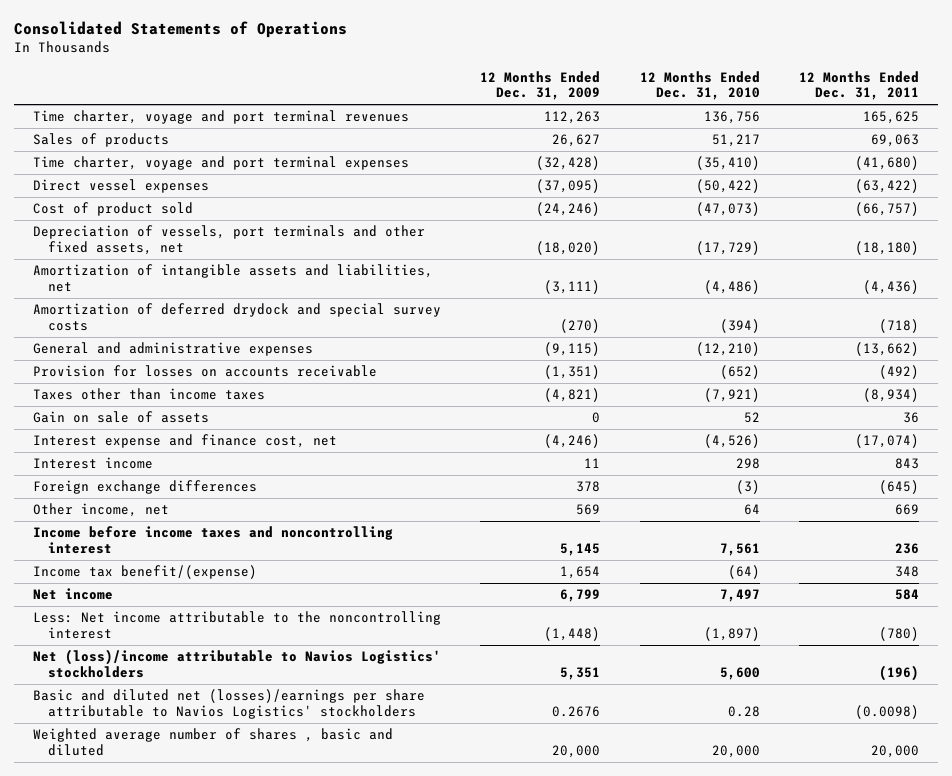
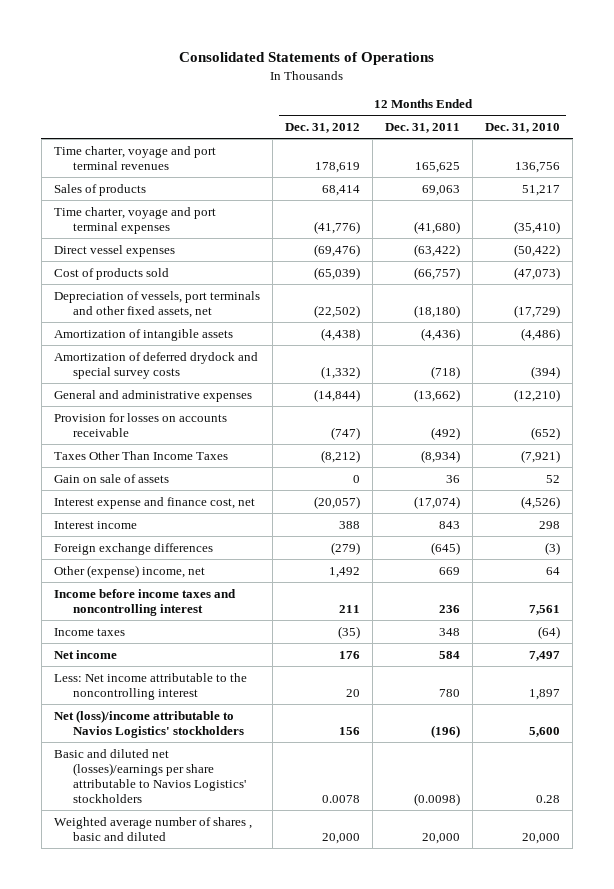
[480,70,601,101] 12 Months Ended Dec. 31, 2009 -> none
none -> [284,122,360,133] Dec. 31, 2012
[33,202,194,217] Cost of product sold -> [53,267,169,280] Cost of products sold
[33,264,434,292] Amortization of intangible assets and liabilities, net -> [53,328,233,341] Amortization of intangible assets
[33,388,266,401] Taxes other than income taxes -> [53,450,228,460] Taxes Other Than Income Taxes
[33,503,170,518] Other income, net -> [53,564,205,578] Other (expense) income, net
[33,565,258,580] Income tax benefit/(expense) -> [53,627,125,636] Income taxes
[703,626,760,641] (1,897) -> [529,688,561,700] 1,897
[878,626,919,641] (780) -> [439,688,461,697] 780

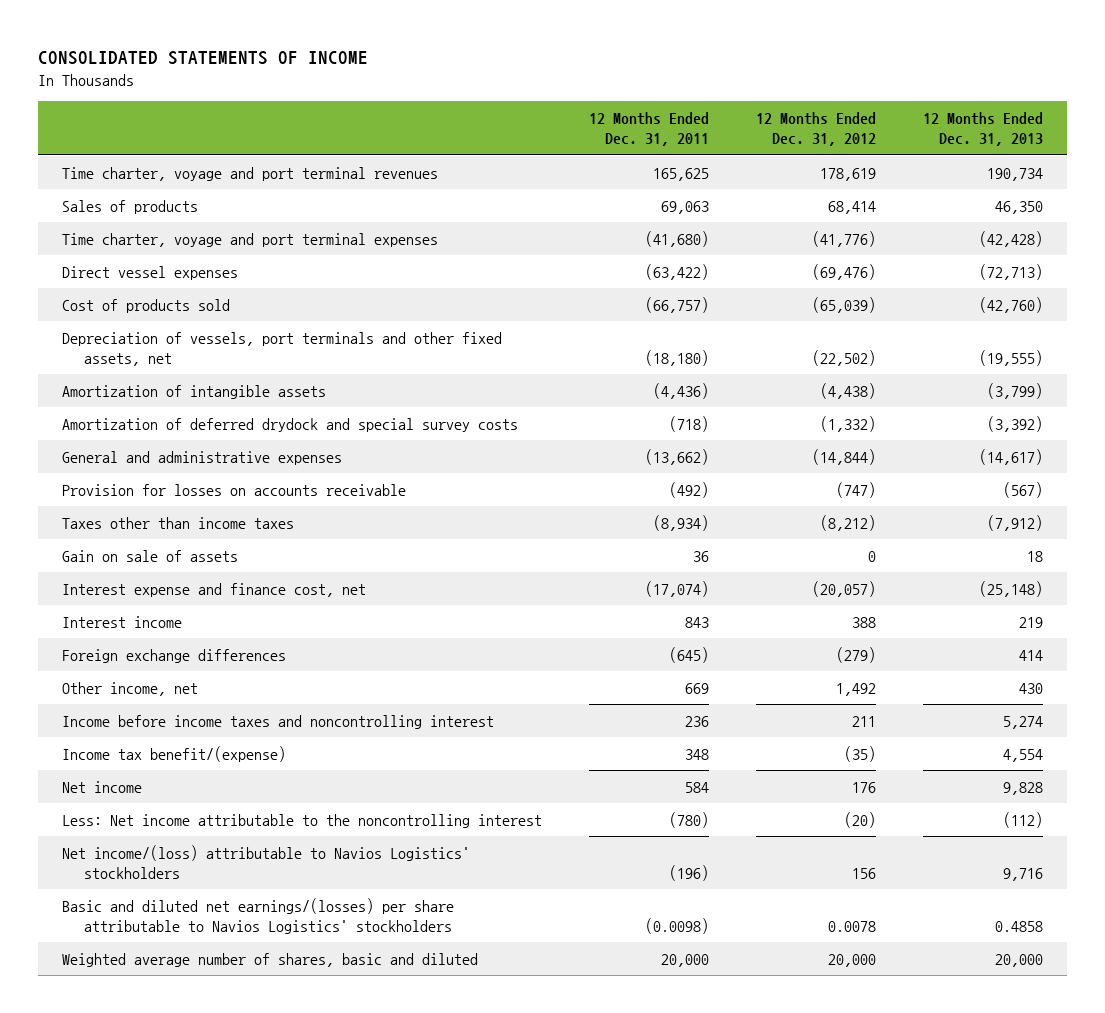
[179,51,435,65] Consolidated Statements of Operations -> [38,51,369,66] CONSOLIDATED STATEMENTS OF INCOME
[485,122,561,133] Dec. 31, 2010 -> none
none -> [923,111,1044,147] 12 Months Ended Dec. 31, 2013
[53,450,228,460] Taxes Other Than Income Taxes -> [61,516,294,529] Taxes other than income taxes
[53,564,205,578] Other (expense) income, net -> [61,681,198,696] Other income, net
[53,627,125,636] Income taxes -> [61,745,286,762] Income tax benefit/(expense)
[345,688,360,697] 20 -> [844,811,877,828] (20)
[439,688,461,697] 780 -> [668,811,709,828] (780)
[53,709,244,738] Net (loss)/income attributable to Navios Logistics' stockholders -> [61,844,470,880] Net income/(loss) attributable to Navios Logistics' stockholders
[53,748,246,804] Basic and diluted net (losses)/earnings per share attributable to Navios Logistics' stockholders -> [61,897,454,935] Basic and diluted net earnings/(losses) per share attributable to Navios Logistics' stockholders
[53,816,252,841] Weighted average number of shares , basic and diluted -> [61,952,478,967] Weighted average number of shares, basic and diluted

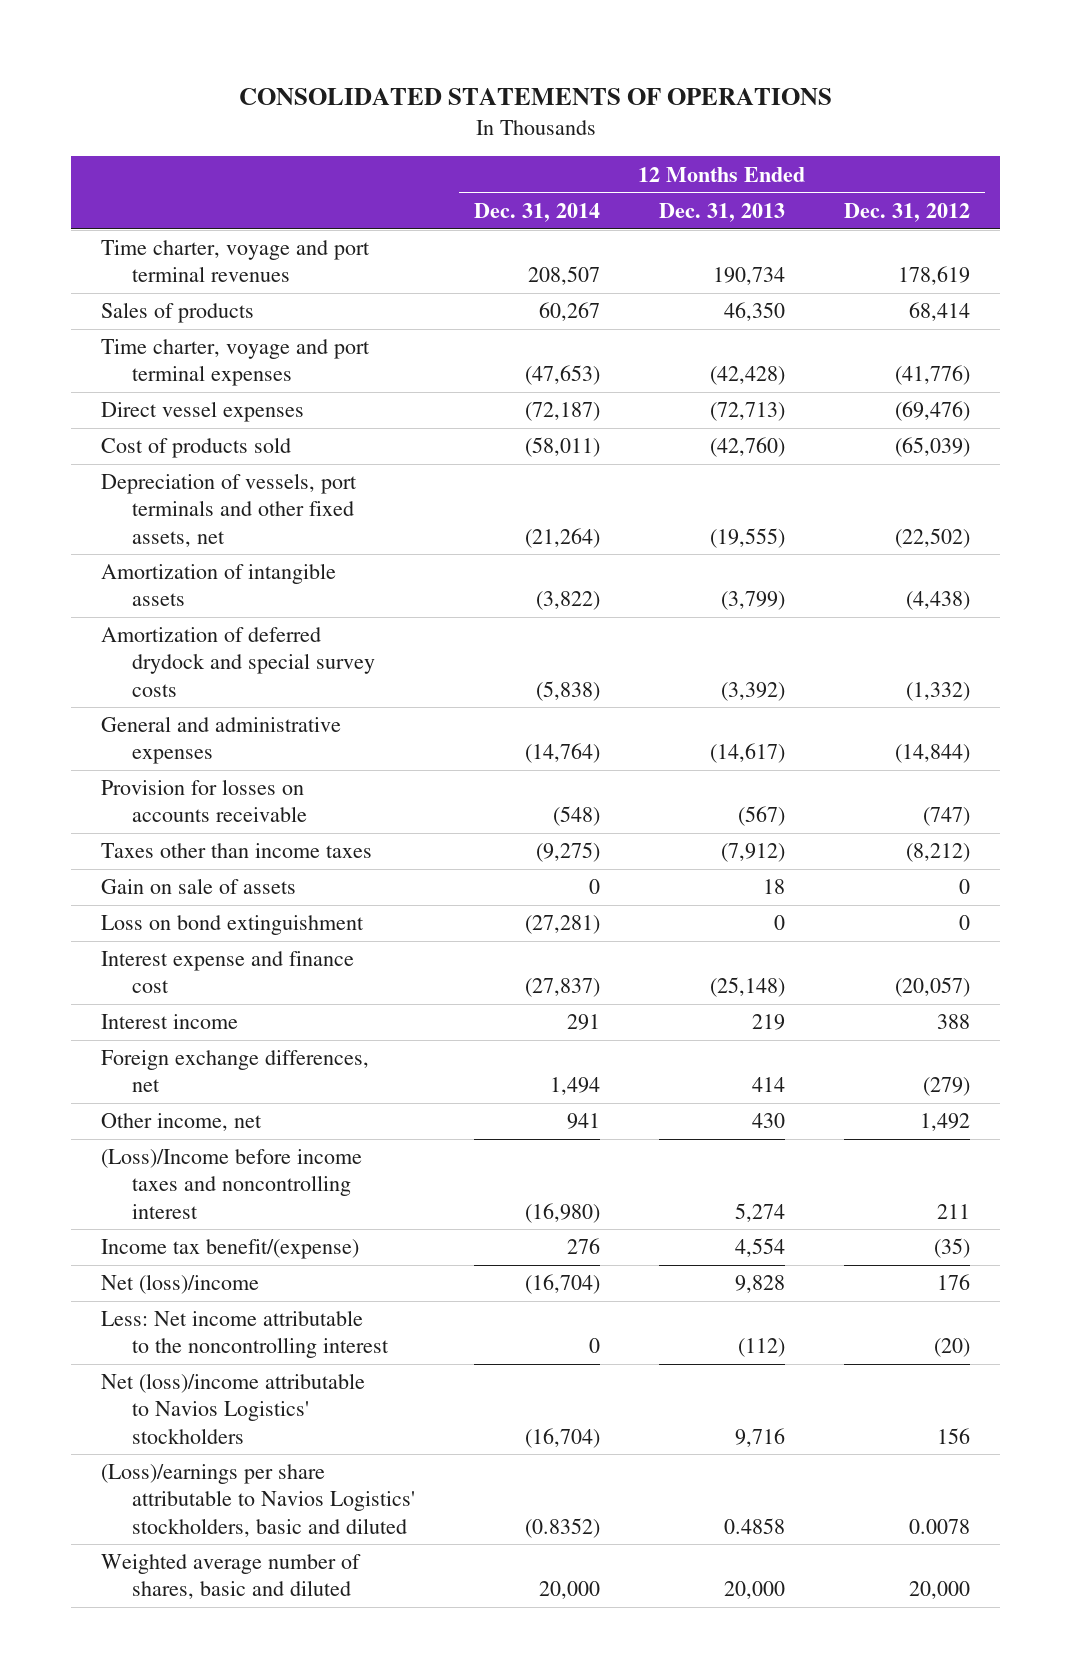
[38,51,369,66] CONSOLIDATED STATEMENTS OF INCOME -> [238,88,832,106] CONSOLIDATED STATEMENTS OF OPERATIONS
[588,111,709,147] 12 Months Ended Dec. 31, 2011 -> none
none -> [473,202,600,222] Dec. 31, 2014
none -> [100,915,364,936] Loss on bond extinguishment
[61,582,366,597] Interest expense and finance cost, net -> [100,951,354,994] Interest expense and finance cost
[61,648,286,663] Foreign exchange differences -> [100,1050,369,1093] Foreign exchange differences, net
[61,714,494,729] Income before income taxes and noncontrolling interest -> [100,1149,362,1219] (Loss)/Income before income taxes and noncontrolling interest
[61,780,142,793] Net income -> [100,1274,259,1295] Net (loss)/income
[61,844,470,880] Net income/(loss) attributable to Navios Logistics' stockholders -> [100,1373,365,1444] Net (loss)/income attributable to Navios Logistics' stockholders
[61,897,454,935] Basic and diluted net earnings/(losses) per share attributable to Navios Logistics' stockholders -> [100,1464,415,1537] (Loss)/earnings per share attributable to Navios Logistics' stockholders, basic and diluted

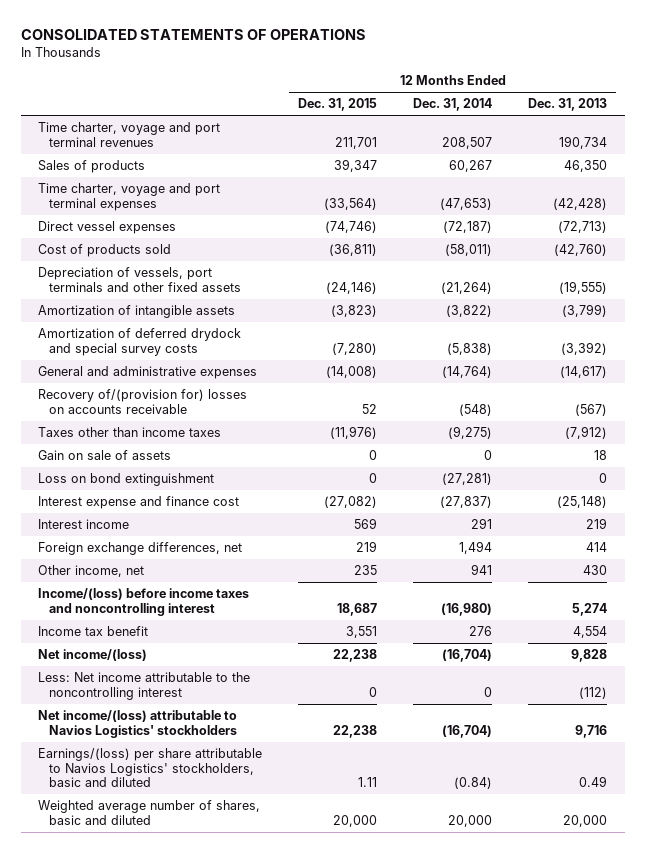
[844,202,971,222] Dec. 31, 2012 -> none
none -> [298,98,378,112] Dec. 31, 2015
[100,473,357,547] Depreciation of vessels, port terminals and other fixed assets, net -> [38,267,242,292] Depreciation of vessels, port terminals and other fixed assets
[100,779,307,823] Provision for losses on accounts receivable -> [38,389,248,414] Recovery of/(provision for) losses on accounts receivable
[100,1149,362,1219] (Loss)/Income before income taxes and noncontrolling interest -> [38,588,250,616] Income/(loss) before income taxes and noncontrolling interest
[100,1239,359,1260] Income tax benefit/(expense) -> [38,626,149,637] Income tax benefit
[100,1274,259,1295] Net (loss)/income -> [38,649,148,662] Net income/(loss)
[100,1373,365,1444] Net (loss)/income attributable to Navios Logistics' stockholders -> [38,710,238,738] Net income/(loss) attributable to Navios Logistics' stockholders
[100,1464,415,1537] (Loss)/earnings per share attributable to Navios Logistics' stockholders, basic and diluted -> [38,748,263,788] Earnings/(loss) per share attributable to Navios Logistics' stockholders, basic and diluted
[524,1517,600,1538] (0.8352) -> [454,777,493,790] (0.84)
[724,1517,786,1534] 0.4858 -> [579,776,608,788] 0.49

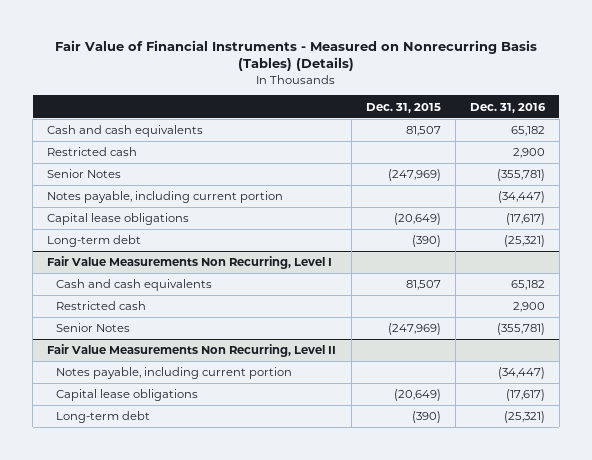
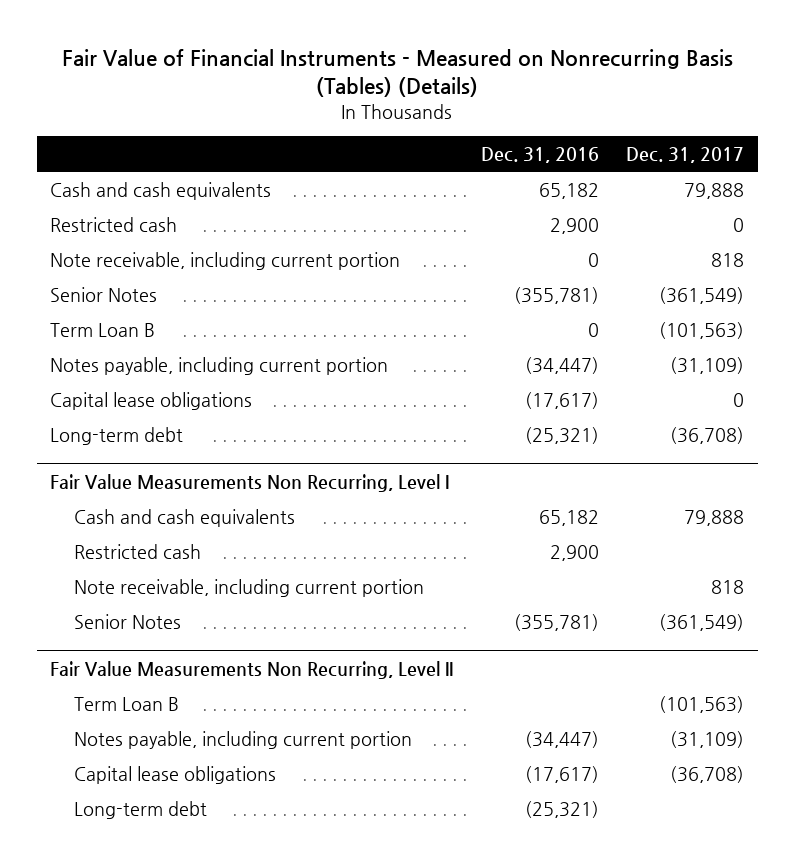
[365,102,441,113] Dec. 31, 2015 -> none
none -> [626,146,745,163] Dec. 31, 2017
none -> [50,252,401,271] Note receivable, including current portion
none -> [50,323,156,338] Term Loan B
none -> [74,579,425,598] Note receivable, including current portion
none -> [74,697,180,712] Term Loan B

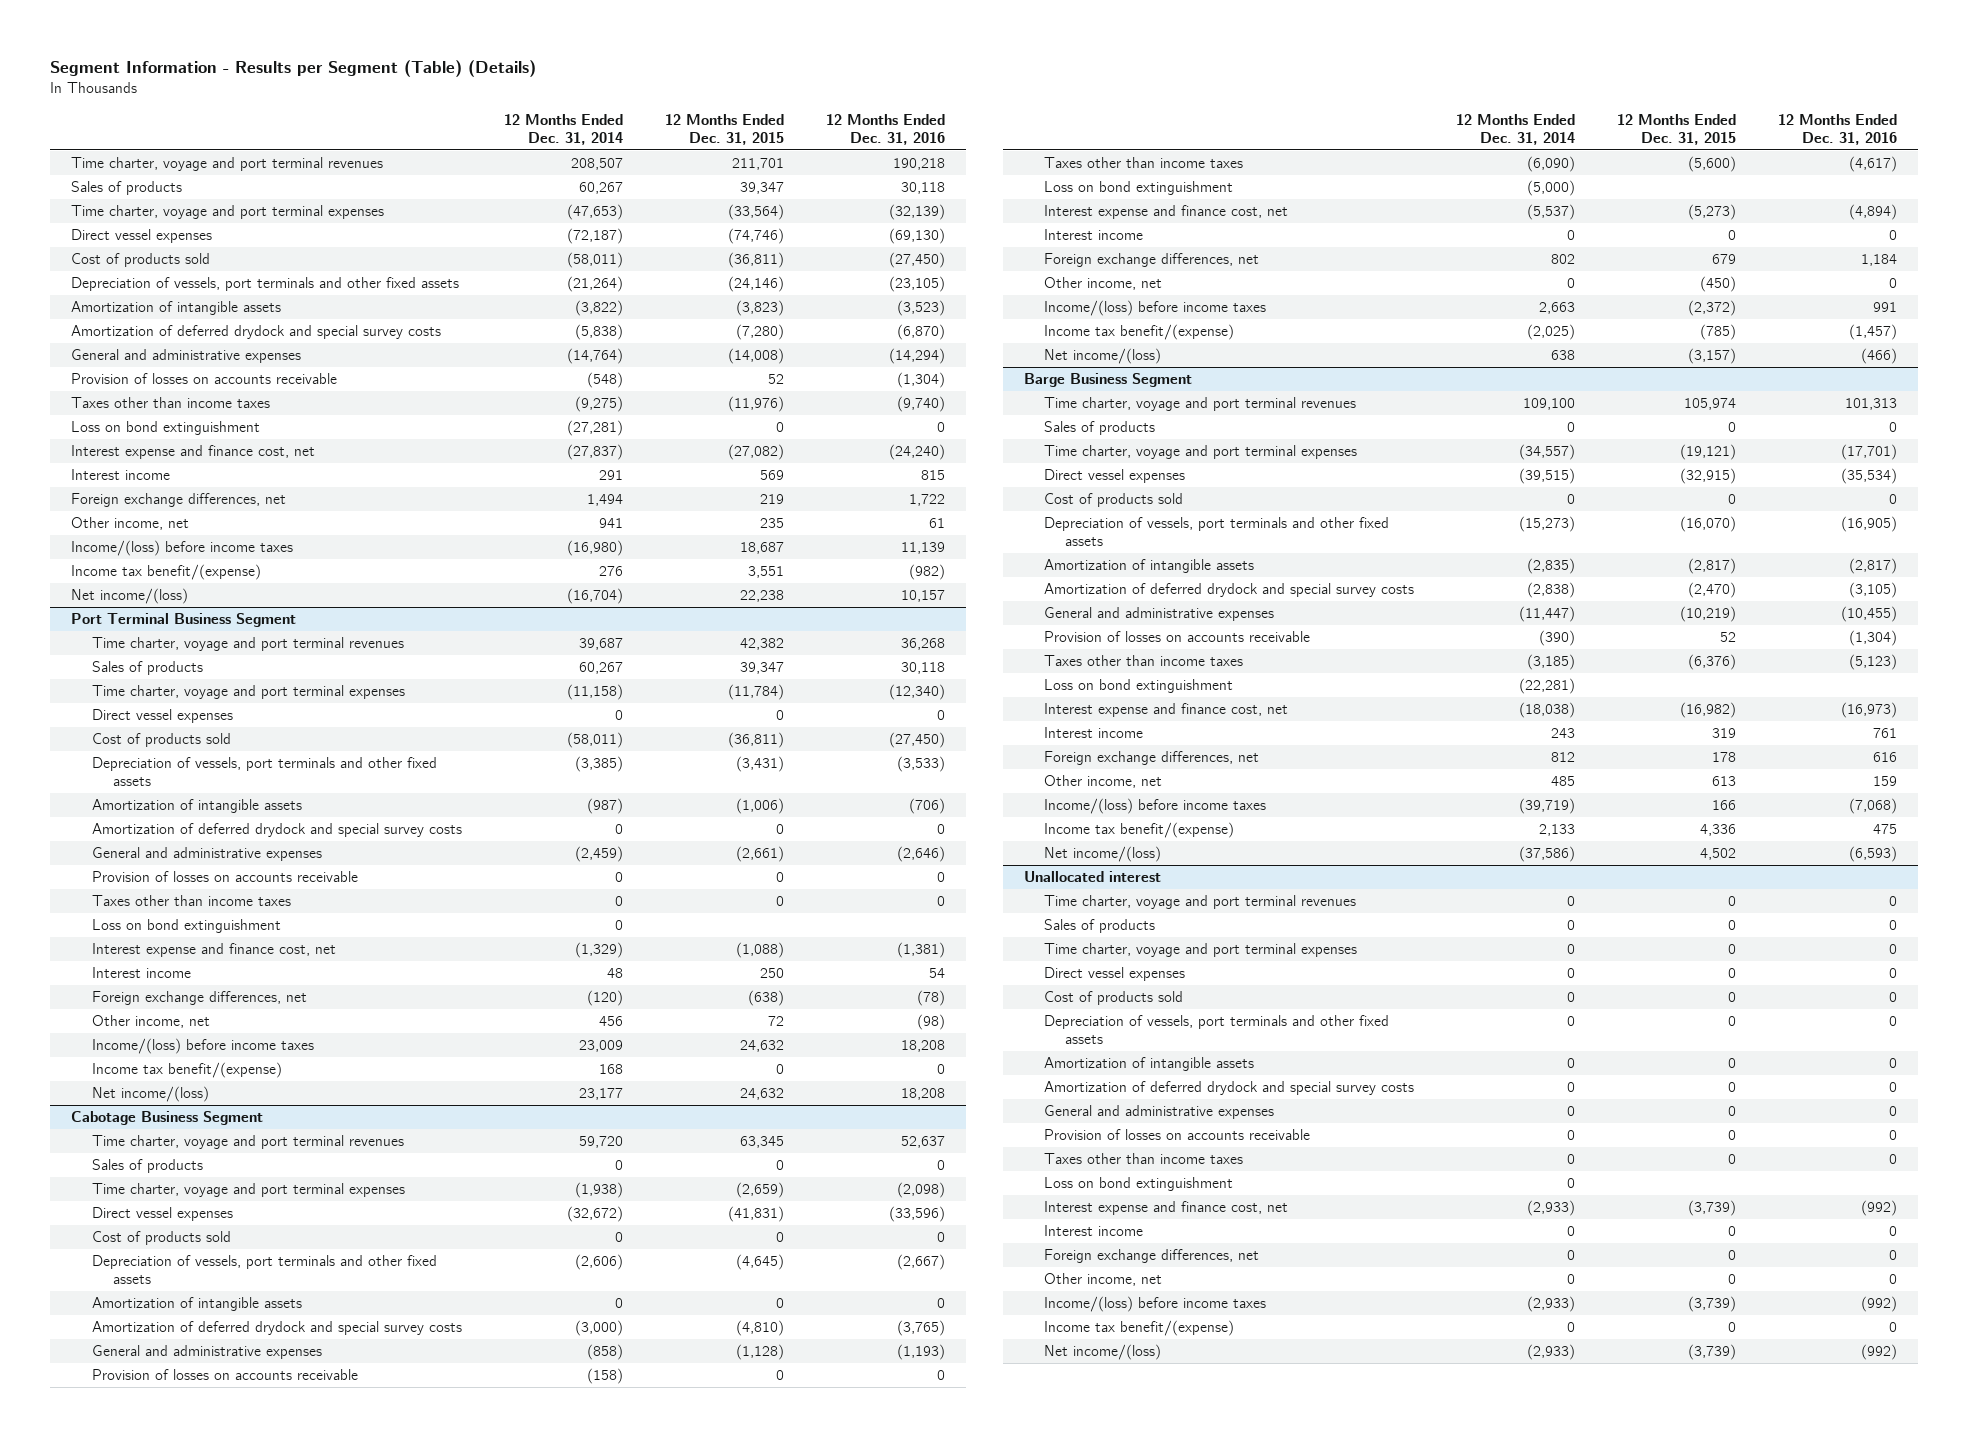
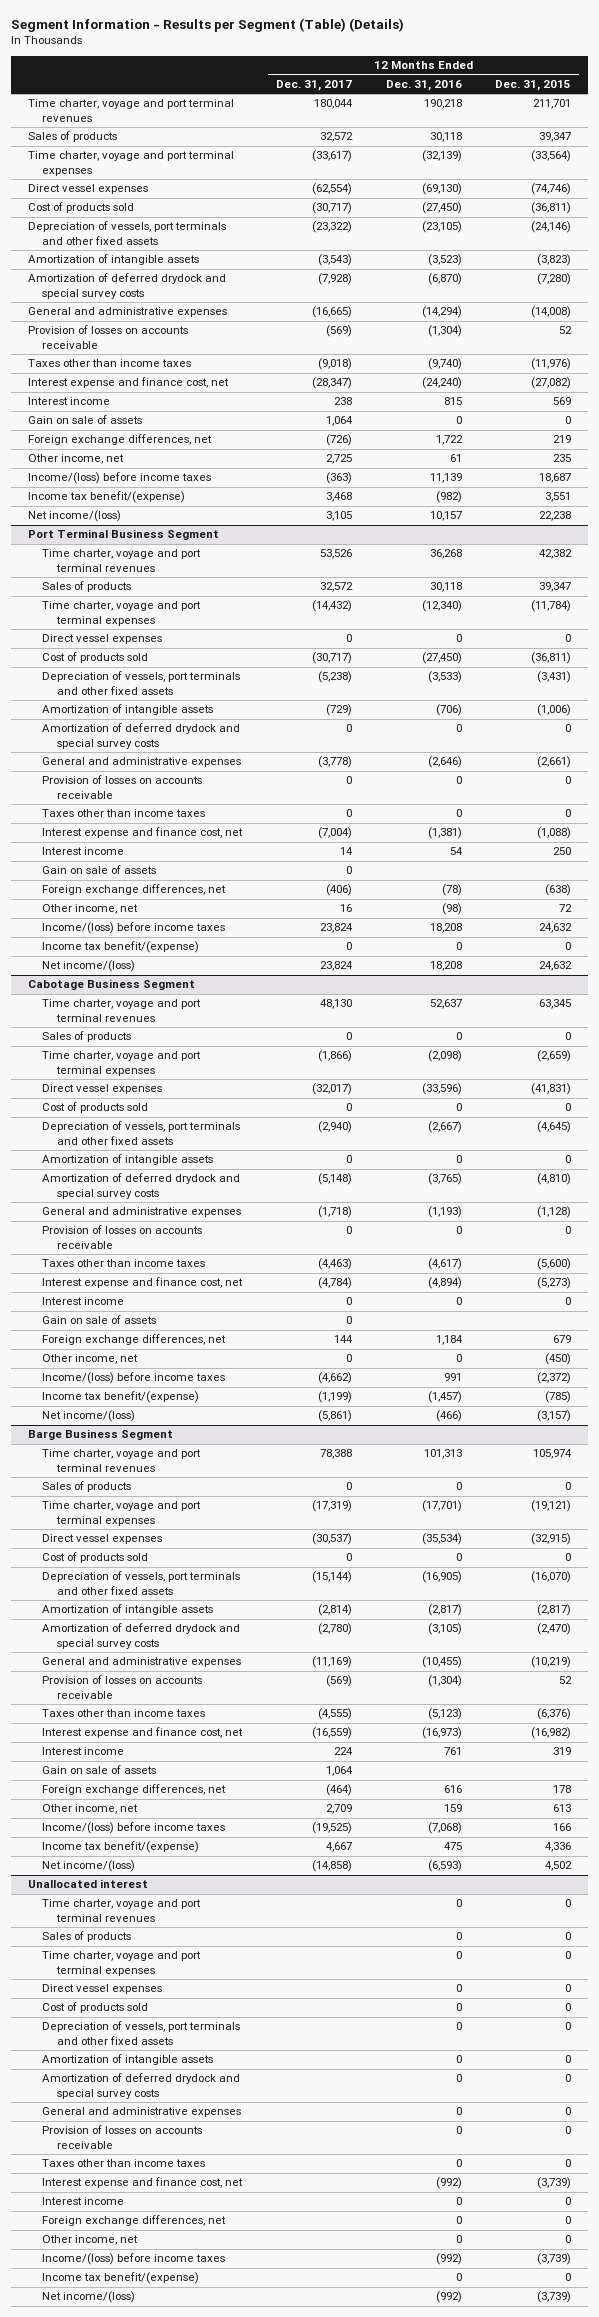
[503,113,623,145] 12 Months Ended Dec. 31, 2014 -> none
none -> [275,79,352,91] Dec. 31, 2017
[70,421,260,436] Loss on bond extinguishment -> none
none -> [27,415,142,425] Gain on sale of assets
[91,919,281,934] Loss on bond extinguishment -> none
none -> [42,865,157,875] Gain on sale of assets
[1044,181,1234,196] Loss on bond extinguishment -> none
none -> [42,1315,157,1325] Gain on sale of assets
[1044,679,1234,694] Loss on bond extinguishment -> none
none -> [42,1765,157,1775] Gain on sale of assets
[1044,1177,1234,1192] Loss on bond extinguishment -> none

